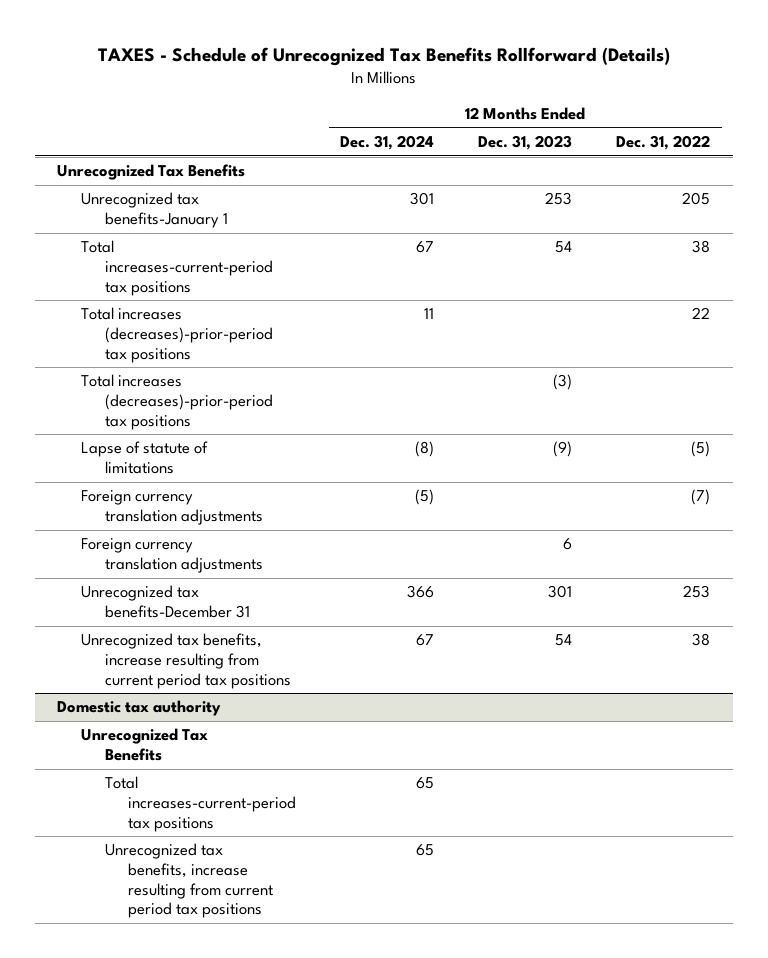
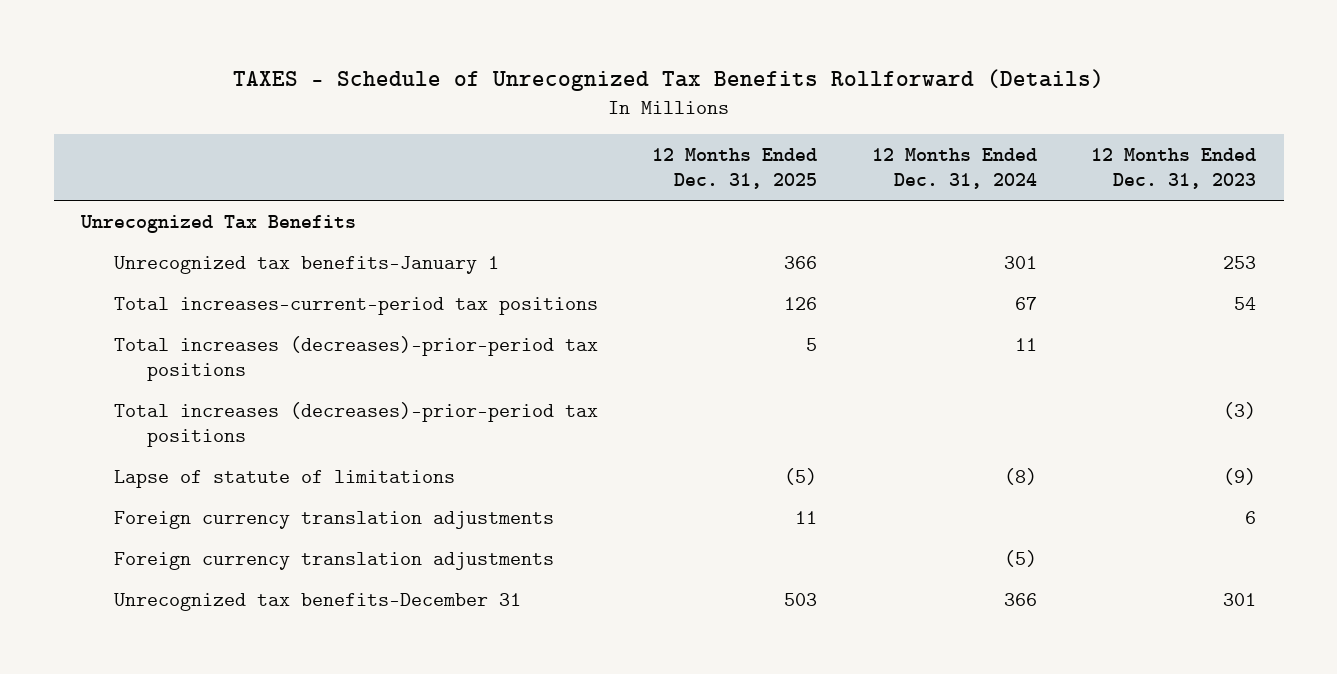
[616,135,711,151] Dec. 31, 2022 -> none
none -> [652,147,818,190] 12 Months Ended Dec. 31, 2025
[81,490,263,526] Foreign currency translation adjustments -> [113,551,554,570] Foreign currency translation adjustments
[81,633,291,689] Unrecognized tax benefits, increase resulting from current period tax positions -> none
[57,700,222,717] Domestic tax authority -> none
[81,728,209,762] Unrecognized Tax Benefits -> none
[104,776,297,832] Total increases-current-period tax positions -> none
[104,843,274,919] Unrecognized tax benefits, increase resulting from current period tax positions -> none

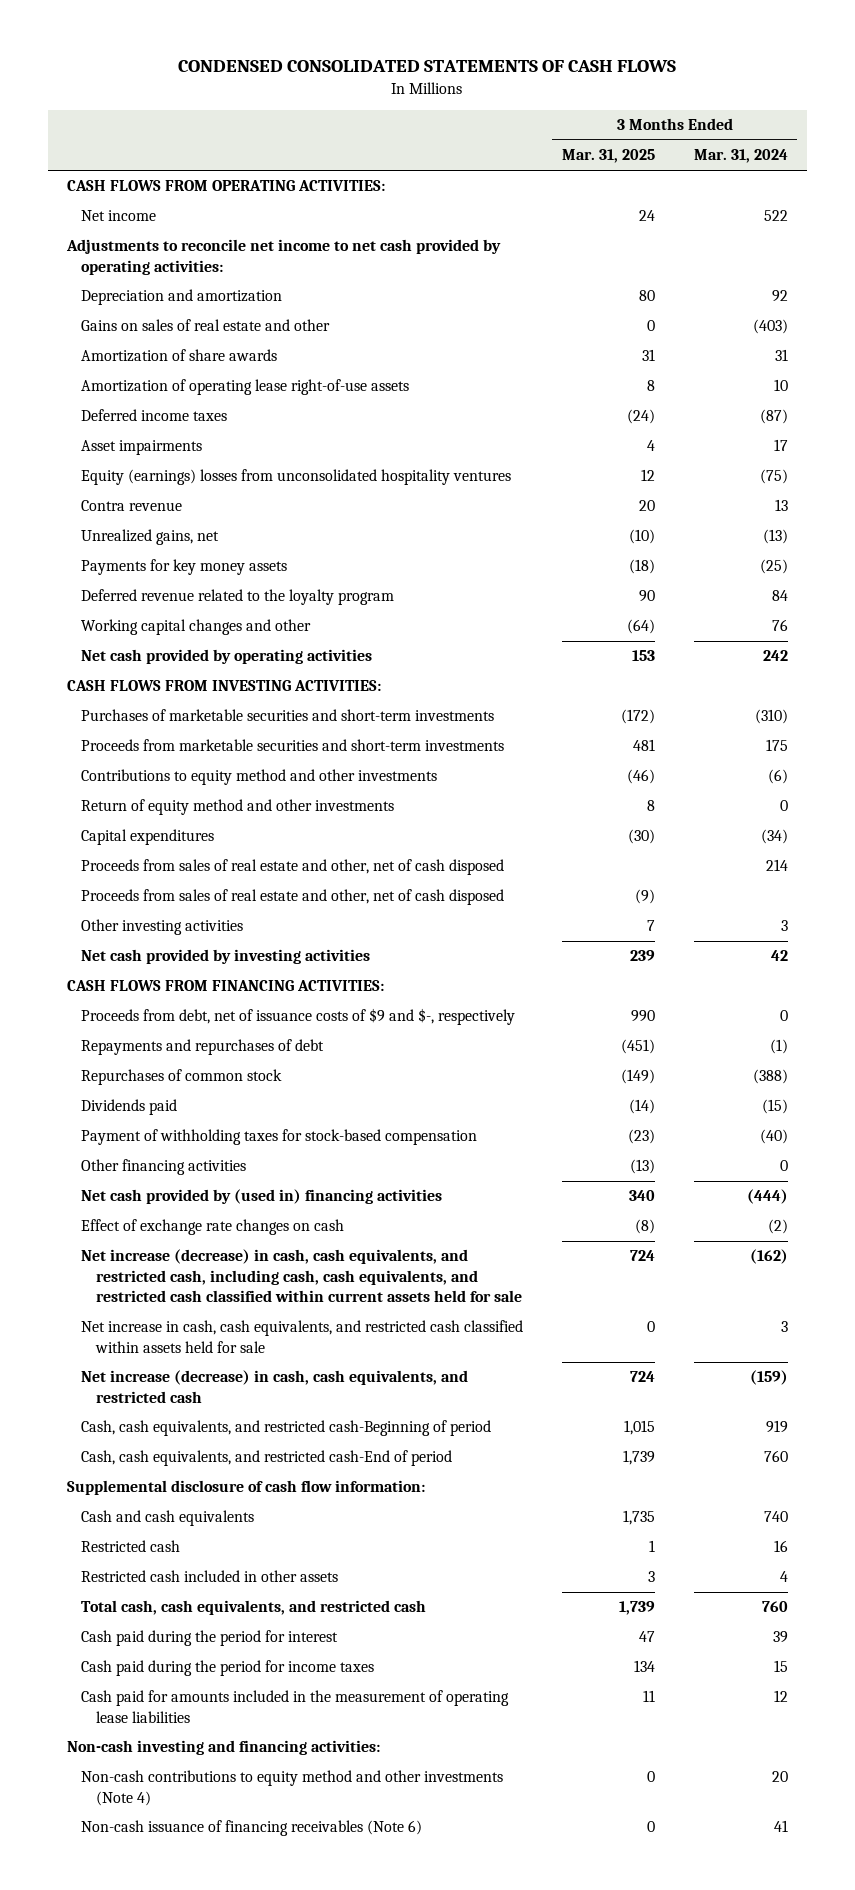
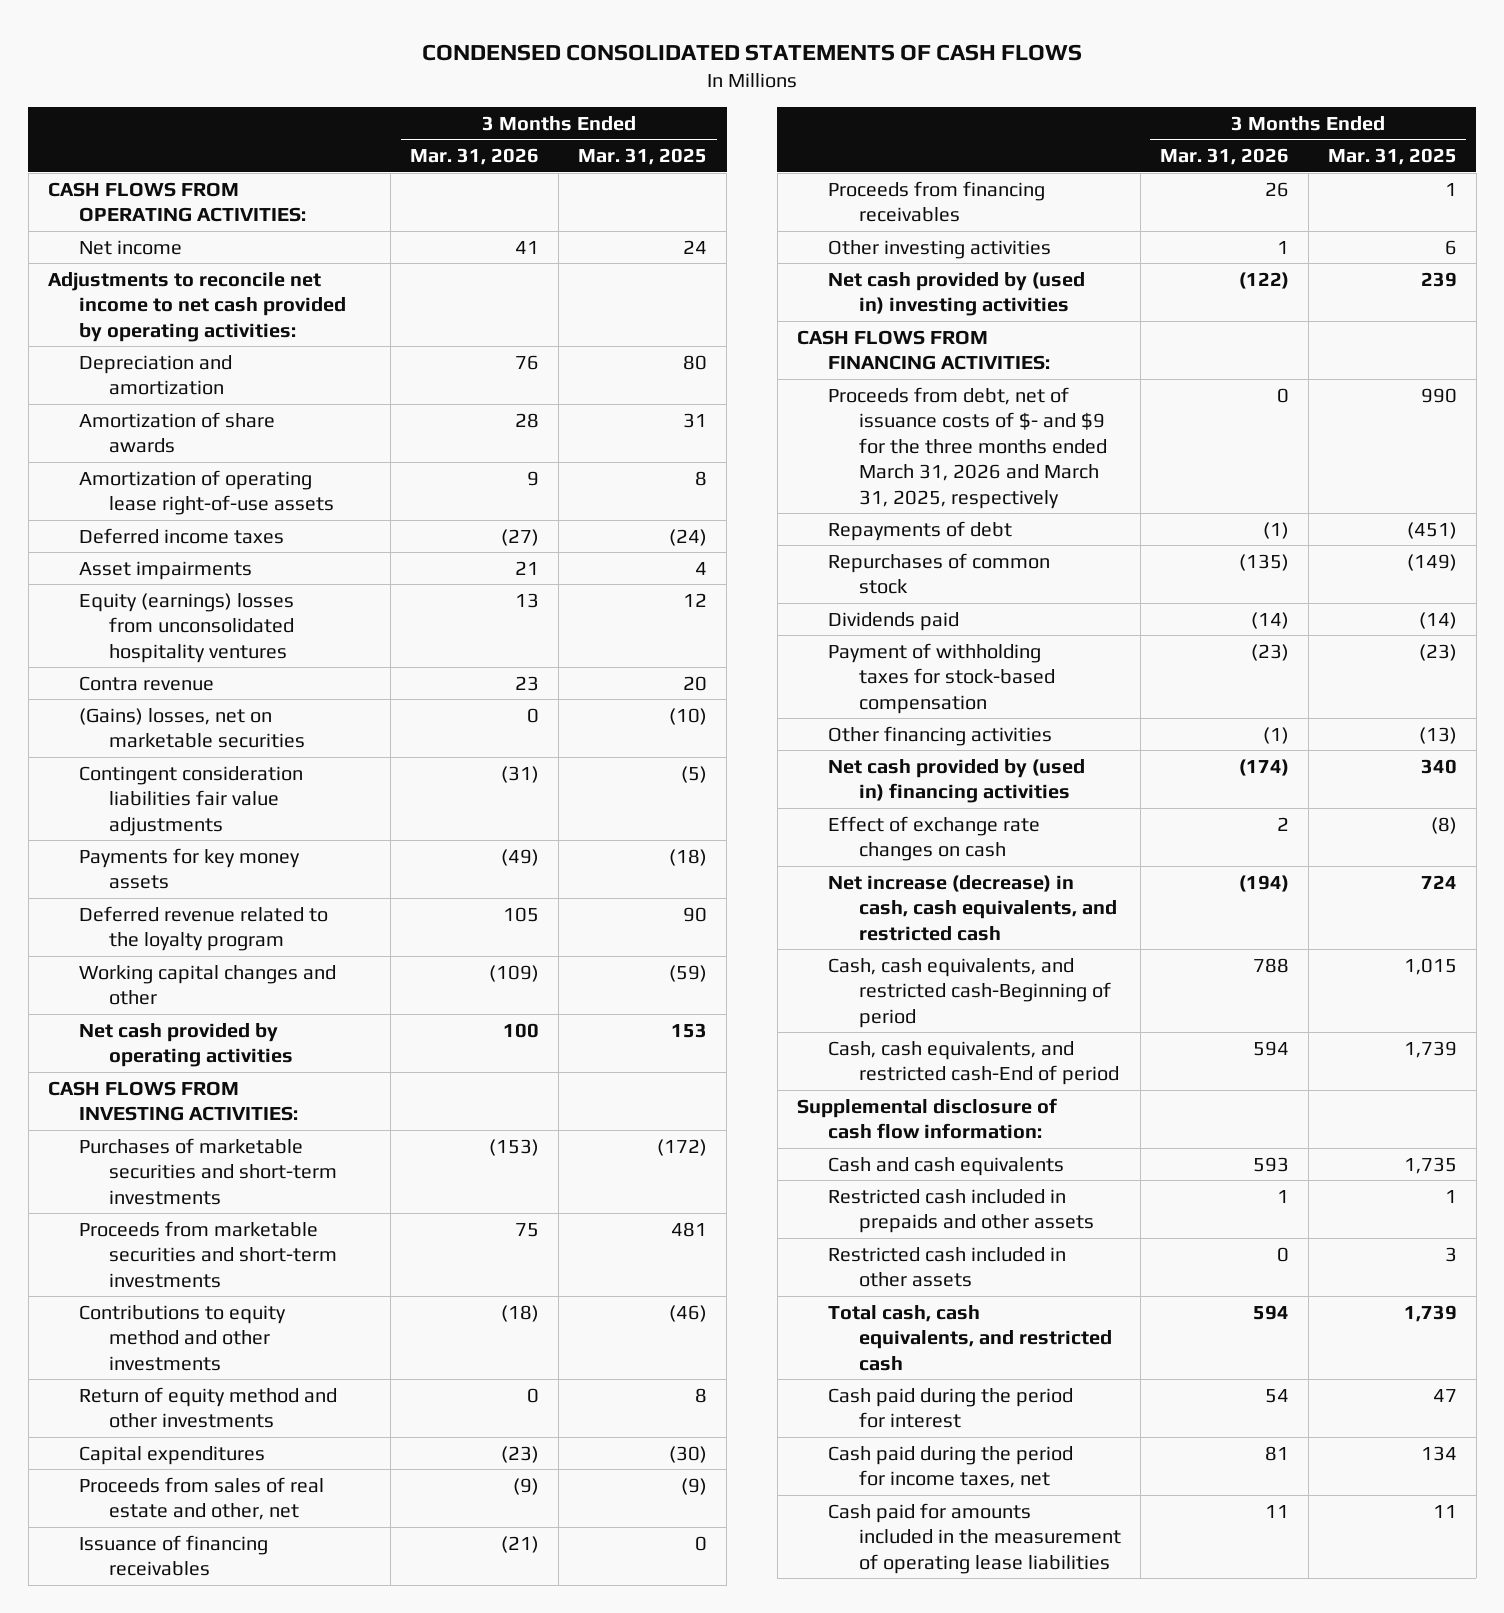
[693,149,788,164] Mar. 31, 2024 -> none
none -> [410,148,540,166] Mar. 31, 2026
[81,319,331,332] Gains on sales of real estate and other -> none
[81,529,220,546] Unrealized gains, net -> [78,707,306,749] (Gains) losses, net on marketable securities
none -> [78,765,303,836] Contingent consideration liabilities fair value adjustments
[626,619,655,635] (64) -> [669,964,708,982] (59)
[81,859,505,876] Proceeds from sales of real estate and other, net of cash disposed -> none
[81,889,505,906] Proceeds from sales of real estate and other, net of cash disposed -> [78,1476,324,1521] Proceeds from sales of real estate and other, net
none -> [78,1534,268,1577] Issuance of financing receivables
none -> [827,180,1045,223] Proceeds from financing receivables
[646,920,655,932] 7 -> [1444,239,1457,255] 6
[81,949,371,965] Net cash provided by investing activities -> [827,271,1085,317] Net cash provided by (used in) investing activities
[81,1008,516,1026] Proceeds from debt, net of issuance costs of $9 and $-, respectively -> [827,386,1107,509] Proceeds from debt, net of issuance costs of $- and $9 for the three months ended March 31, 2026 and March 31, 2025, respectively
[81,1039,325,1056] Repayments and repurchases of debt -> [827,520,1012,541] Repayments of debt
[81,1249,522,1303] Net increase (decrease) in cash, cash equivalents, and restricted cash, including cash, cash equivalents, and restricted cash classified within current assets held for sale -> none
[81,1320,524,1353] Net increase in cash, cash equivalents, and restricted cash classified within assets held for sale -> none
[81,1540,181,1553] Restricted cash -> [827,1188,1094,1234] Restricted cash included in prepaids and other assets
[81,1660,375,1677] Cash paid during the period for income taxes -> [827,1445,1073,1489] Cash paid during the period for income taxes, net
[66,1740,380,1756] Non-cash investing and financing activities: -> none
[81,1770,504,1806] Non-cash contributions to equity method and other investments (Note 4) -> none
[81,1820,423,1837] Non-cash issuance of financing receivables (Note 6) -> none

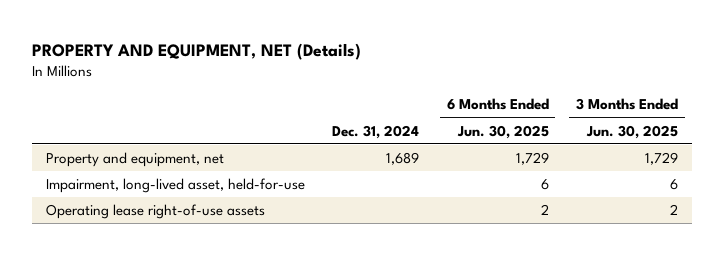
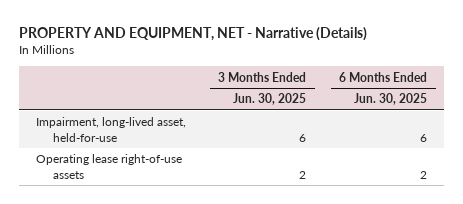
[32,42,362,60] PROPERTY AND EQUIPMENT, NET (Details) -> [19,26,368,41] PROPERTY AND EQUIPMENT, NET - Narrative (Details)
[332,124,420,139] Dec. 31, 2024 -> none
[45,152,224,168] Property and equipment, net -> none

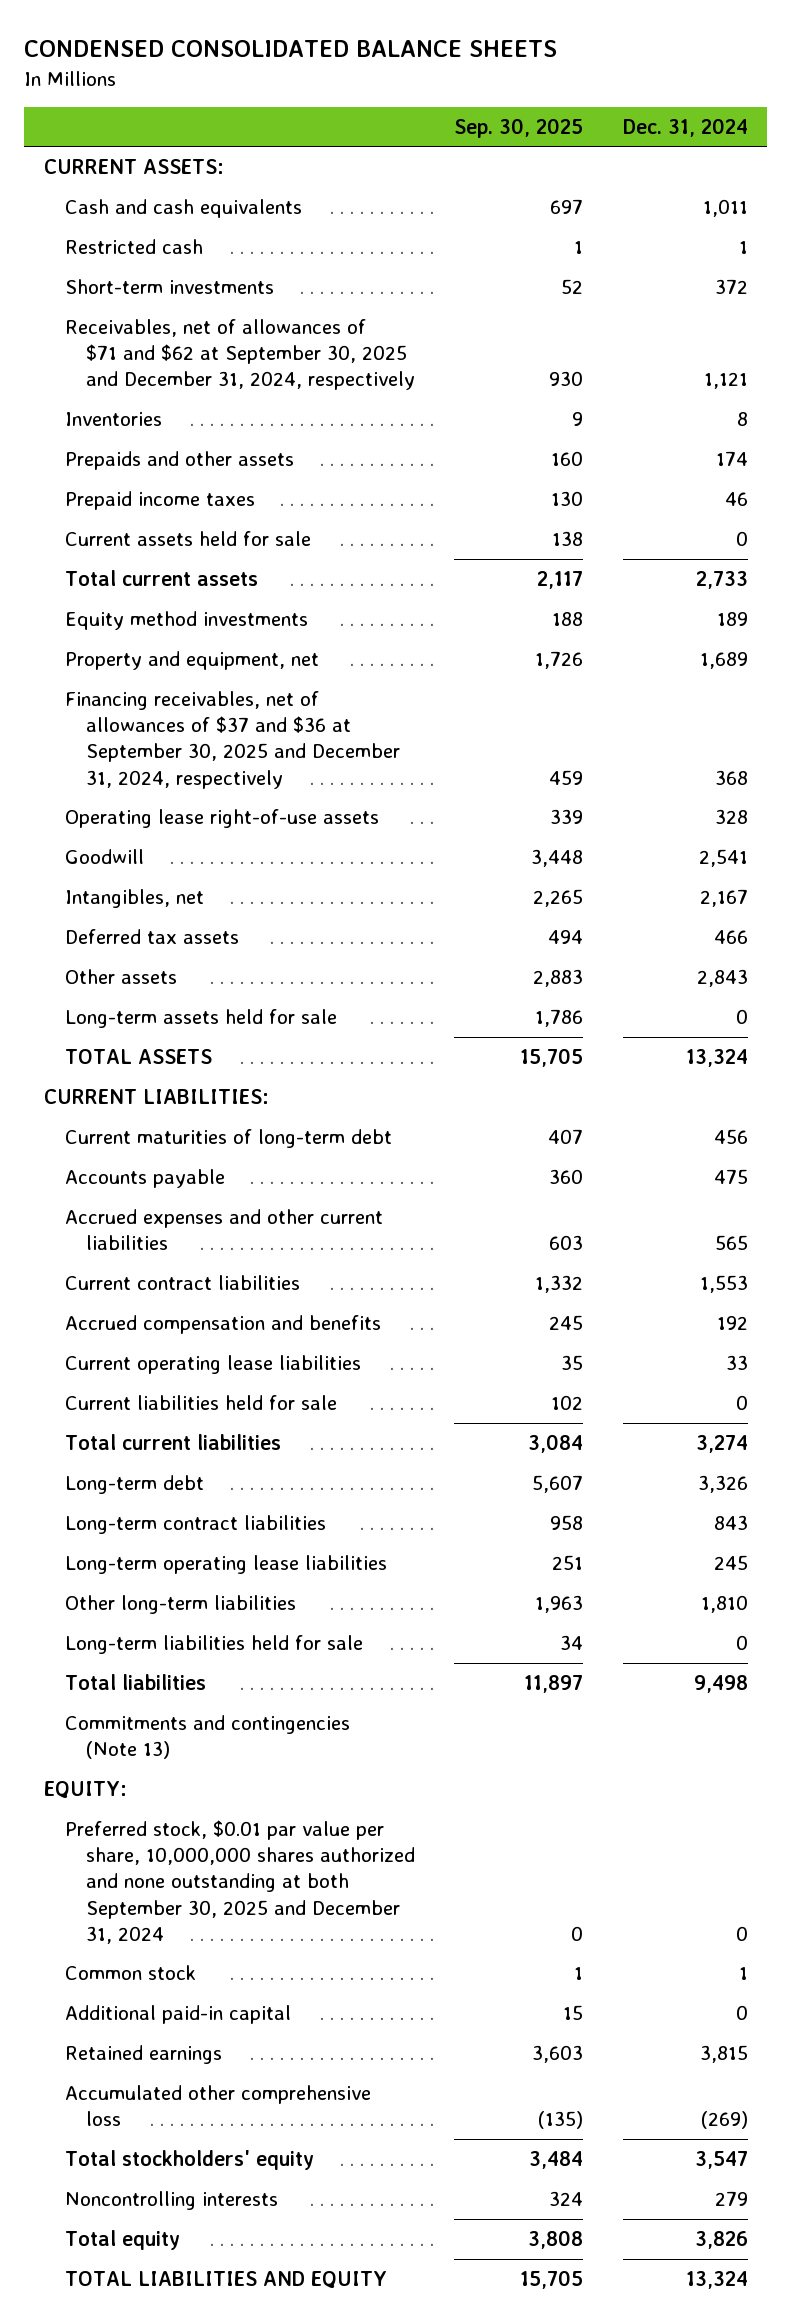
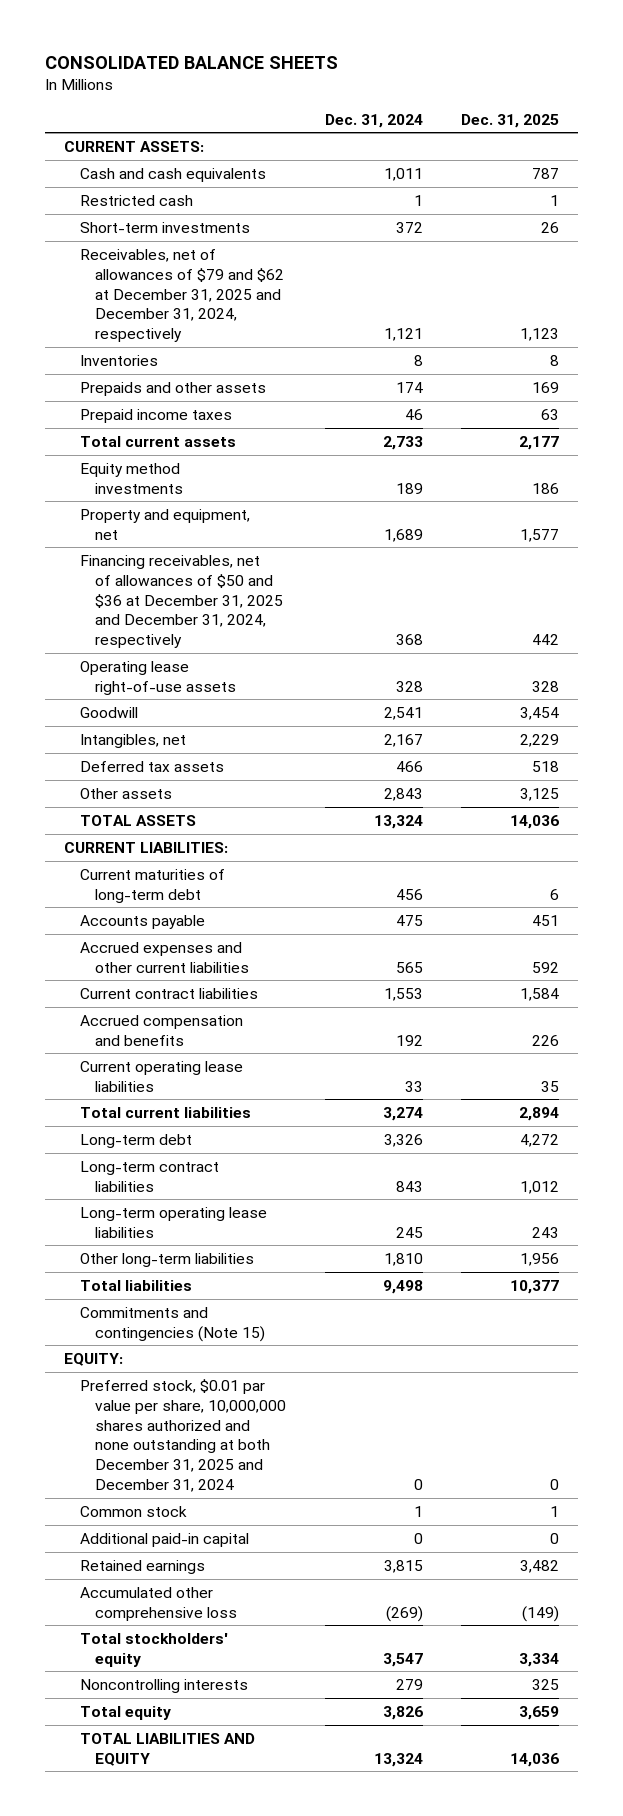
[24,40,558,58] CONDENSED CONSOLIDATED BALANCE SHEETS -> [44,55,338,69] CONSOLIDATED BALANCE SHEETS
[454,117,584,138] Sep. 30, 2025 -> none
none -> [461,113,560,128] Dec. 31, 2025
[64,319,415,391] Receivables, net of allowances of $71 and $62 at September 30, 2025 and December 31, 2024, respectively -> [79,248,285,343] Receivables, net of allowances of $79 and $62 at December 31, 2025 and December 31, 2024, respectively
[64,531,311,547] Current assets held for sale -> none
[64,691,400,789] Financing receivables, net of allowances of $37 and $36 at September 30, 2025 and December 31, 2024, respectively -> [79,554,284,649] Financing receivables, net of allowances of $50 and $36 at December 31, 2025 and December 31, 2024, respectively
[64,1009,337,1029] Long-term assets held for sale -> none
[64,1395,337,1411] Current liabilities held for sale -> none
[64,1635,363,1655] Long-term liabilities held for sale -> none
[64,1715,350,1760] Commitments and contingencies (Note 13) -> [79,1306,266,1342] Commitments and contingencies (Note 15)
[64,1820,415,1944] Preferred stock, $0.01 par value per share, 10,000,000 shares authorized and none outstanding at both September 30, 2025 and December 31, 2024 -> [79,1378,287,1493] Preferred stock, $0.01 par value per share, 10,000,000 shares authorized and none outstanding at both December 31, 2025 and December 31, 2024

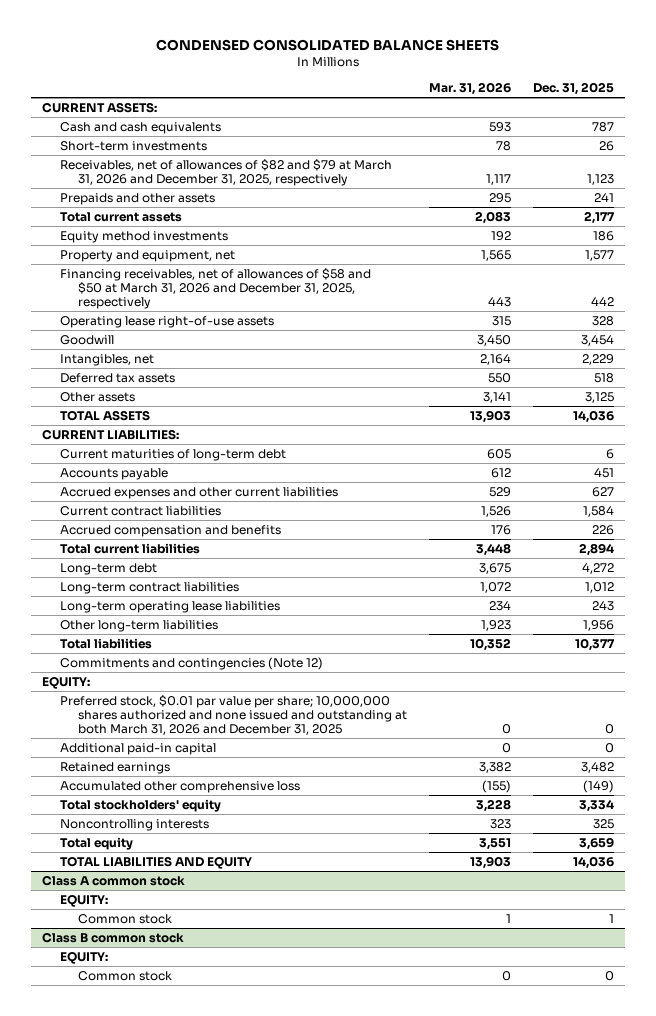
[44,55,338,69] CONSOLIDATED BALANCE SHEETS -> [156,38,500,51] CONDENSED CONSOLIDATED BALANCE SHEETS
[324,113,423,128] Dec. 31, 2024 -> none
none -> [428,81,511,95] Mar. 31, 2026
[79,194,193,206] Restricted cash -> none
[79,354,158,366] Inventories -> none
[79,408,232,423] Prepaid income taxes -> none
[79,248,285,343] Receivables, net of allowances of $79 and $62 at December 31, 2025 and December 31, 2024, respectively -> [59,159,392,187] Receivables, net of allowances of $82 and $79 at March 31, 2026 and December 31, 2025, respectively
[532,381,560,393] 169 -> [594,193,615,203] 241
[79,554,284,649] Financing receivables, net of allowances of $50 and $36 at December 31, 2025 and December 31, 2024, respectively -> [59,268,371,310] Financing receivables, net of allowances of $58 and $50 at March 31, 2026 and December 31, 2025, respectively
[532,961,560,973] 592 -> [592,487,615,498] 627
[79,1060,243,1092] Current operating lease liabilities -> none
[79,1306,266,1342] Commitments and contingencies (Note 15) -> [59,657,323,671] Commitments and contingencies (Note 12)
[79,1505,187,1517] Common stock -> none
[79,1378,287,1493] Preferred stock, $0.01 par value per share, 10,000,000 shares authorized and none outstanding at both December 31, 2025 and December 31, 2024 -> [59,695,407,736] Preferred stock, $0.01 par value per share; 10,000,000 shares authorized and none issued and outstanding at both March 31, 2026 and December 31, 2025
none -> [42,875,186,887] Class A common stock
none -> [59,894,108,908] EQUITY:
none -> [77,914,172,925] Common stock
none -> [42,932,185,944] Class B common stock
none -> [59,951,108,965] EQUITY:
none -> [77,971,172,982] Common stock

